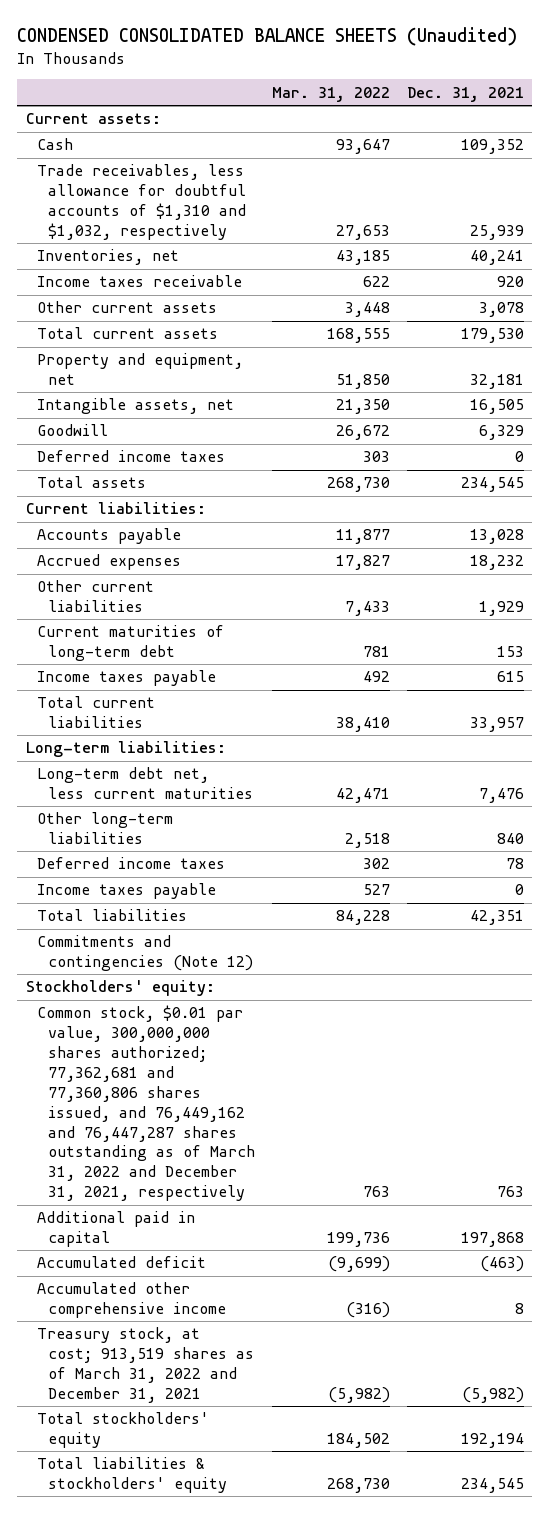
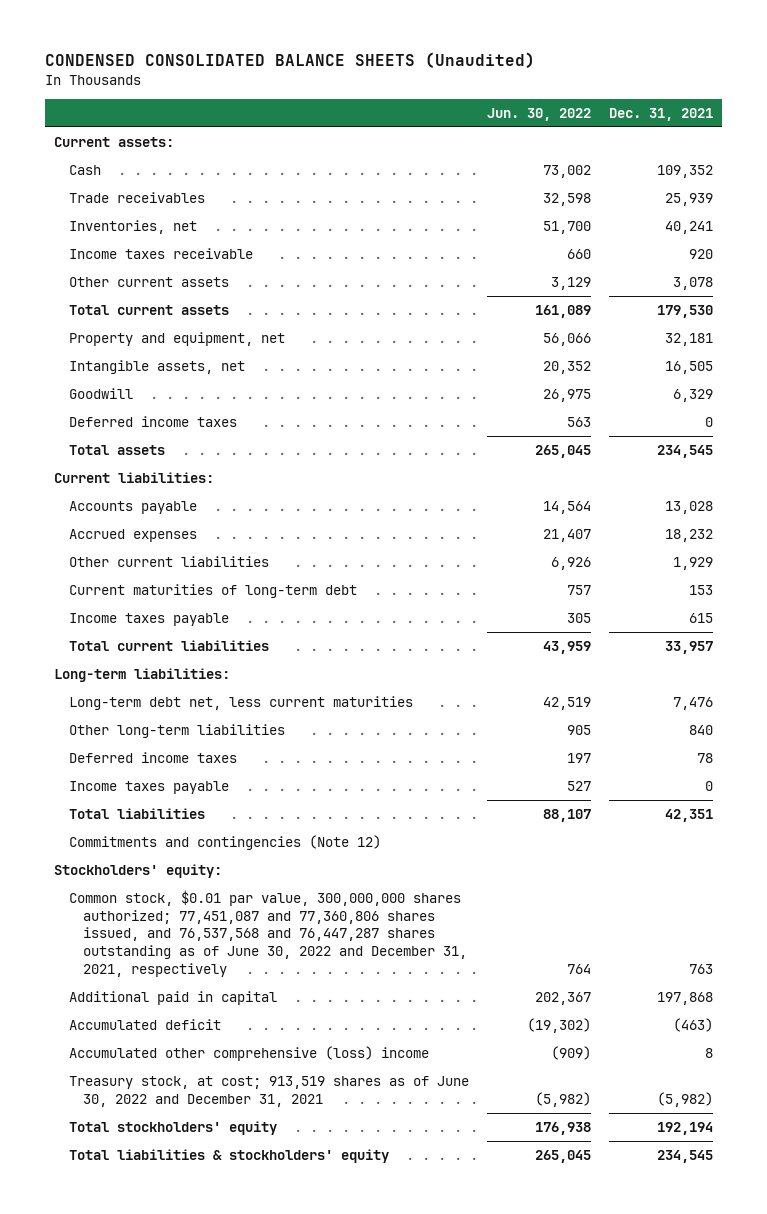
[271,86,390,102] Mar. 31, 2022 -> none
none -> [486,107,591,121] Jun. 30, 2022
[36,164,247,240] Trade receivables, less allowance for doubtful accounts of $1,310 and $1,032, respectively -> [68,192,205,204] Trade receivables
[36,1005,256,1202] Common stock, $0.01 par value, 300,000,000 shares authorized; 77,362,681 and 77,360,806 shares issued, and 76,449,162 and 76,447,287 shares outstanding as of March 31, 2022 and December 31, 2021, respectively -> [68,890,468,977] Common stock, $0.01 par value, 300,000,000 shares authorized; 77,451,087 and 77,360,806 shares issued, and 76,537,568 and 76,447,287 shares outstanding as of June 30, 2022 and December 31, 2021, respectively
[36,1282,227,1319] Accumulated other comprehensive income -> [68,1046,429,1062] Accumulated other comprehensive (loss) income
[36,1327,255,1403] Treasury stock, at cost; 913,519 shares as of March 31, 2022 and December 31, 2021 -> [68,1076,469,1107] Treasury stock, at cost; 913,519 shares as of June 30, 2022 and December 31, 2021

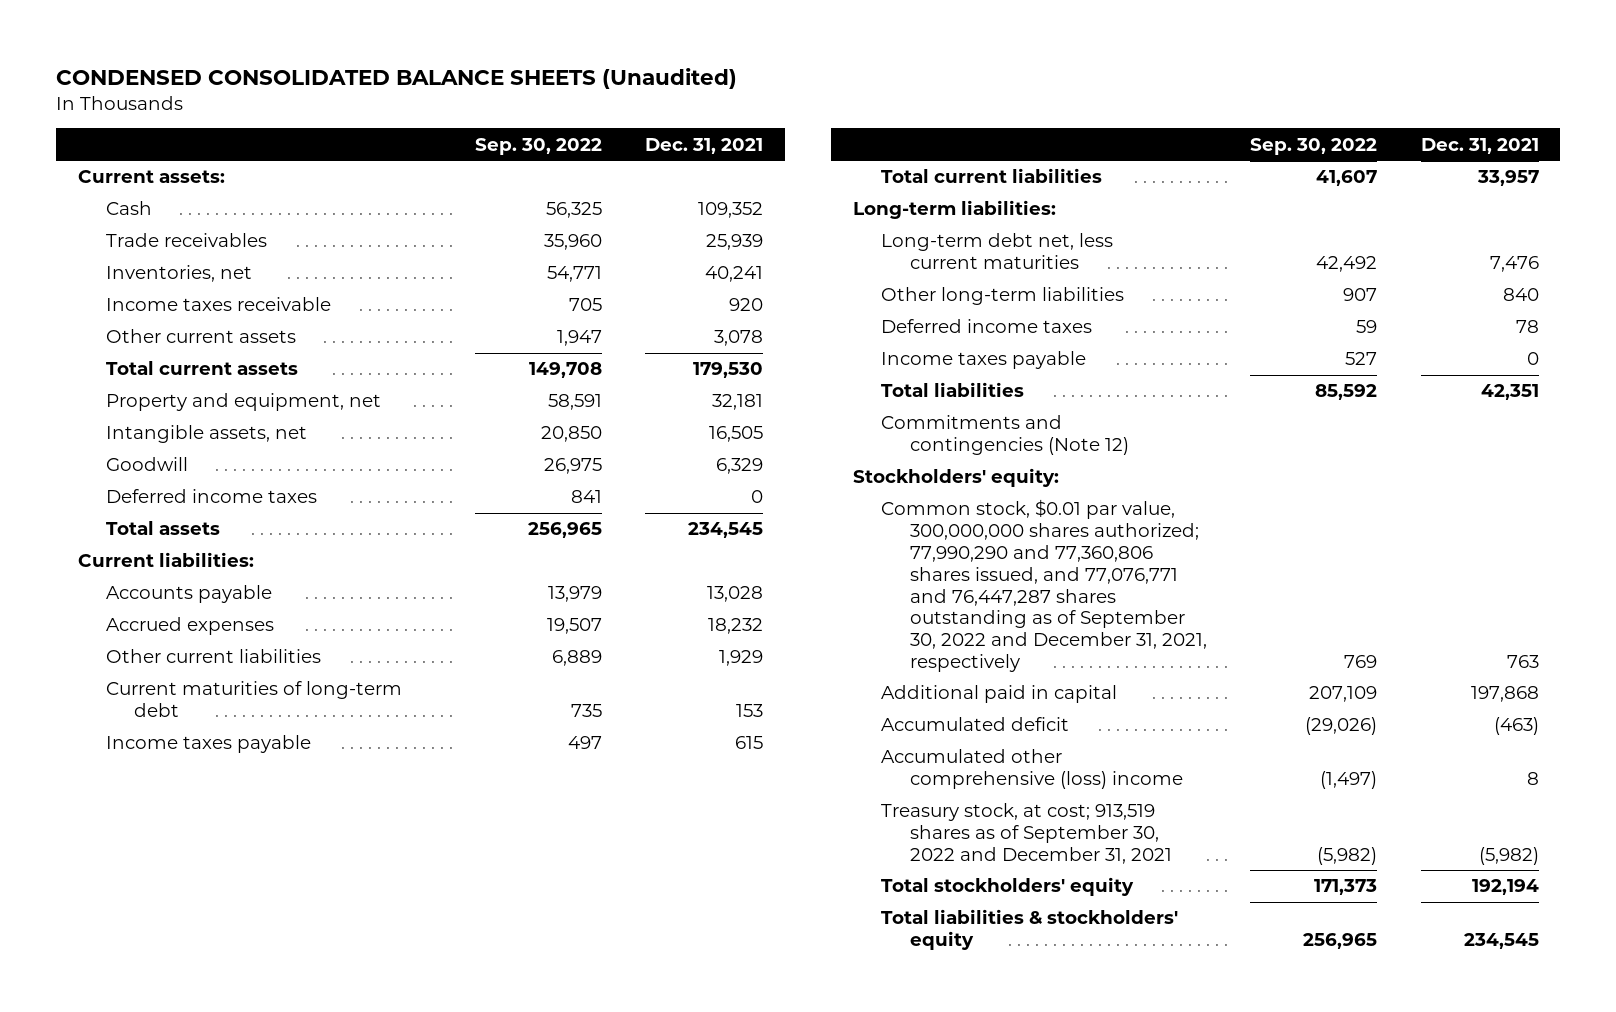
[486,107,591,121] Jun. 30, 2022 -> none
none -> [474,137,602,155] Sep. 30, 2022
[68,890,468,977] Common stock, $0.01 par value, 300,000,000 shares authorized; 77,451,087 and 77,360,806 shares issued, and 76,537,568 and 76,447,287 shares outstanding as of June 30, 2022 and December 31, 2021, respectively -> [881,499,1207,672] Common stock, $0.01 par value, 300,000,000 shares authorized; 77,990,290 and 77,360,806 shares issued, and 77,076,771 and 76,447,287 shares outstanding as of September 30, 2022 and December 31, 2021, respectively
[68,1076,469,1107] Treasury stock, at cost; 913,519 shares as of June 30, 2022 and December 31, 2021 -> [881,803,1172,865] Treasury stock, at cost; 913,519 shares as of September 30, 2022 and December 31, 2021

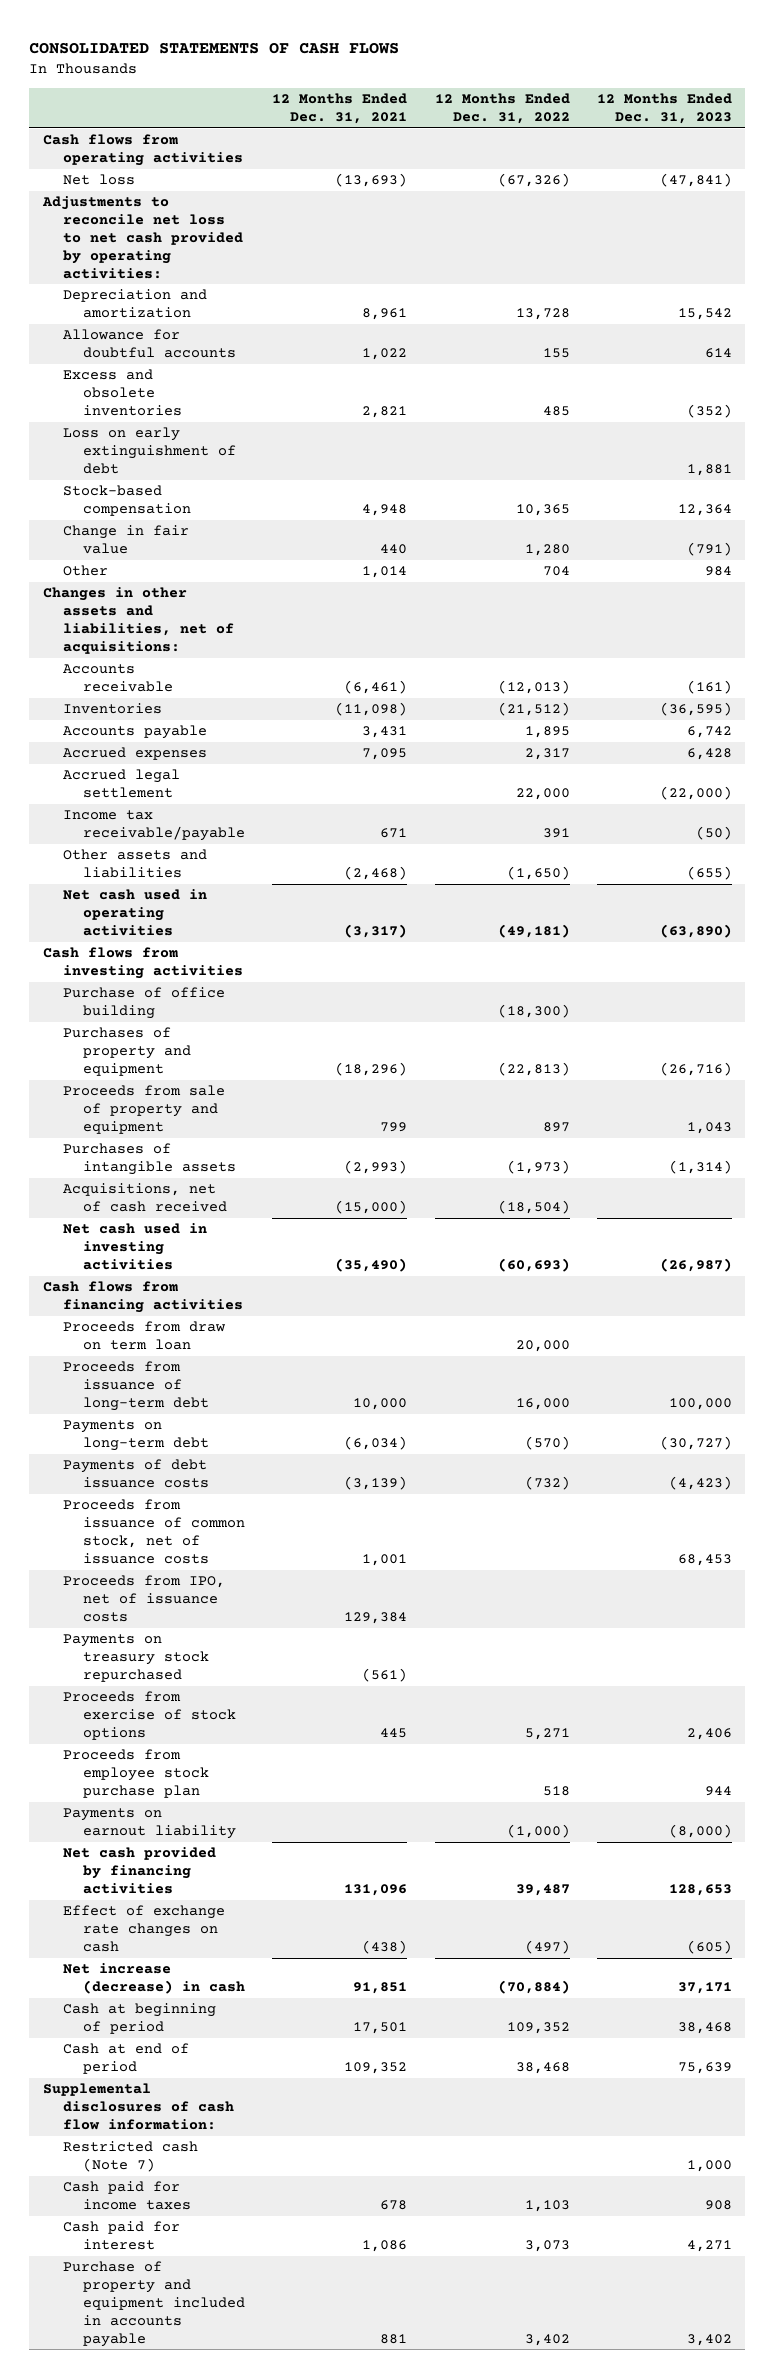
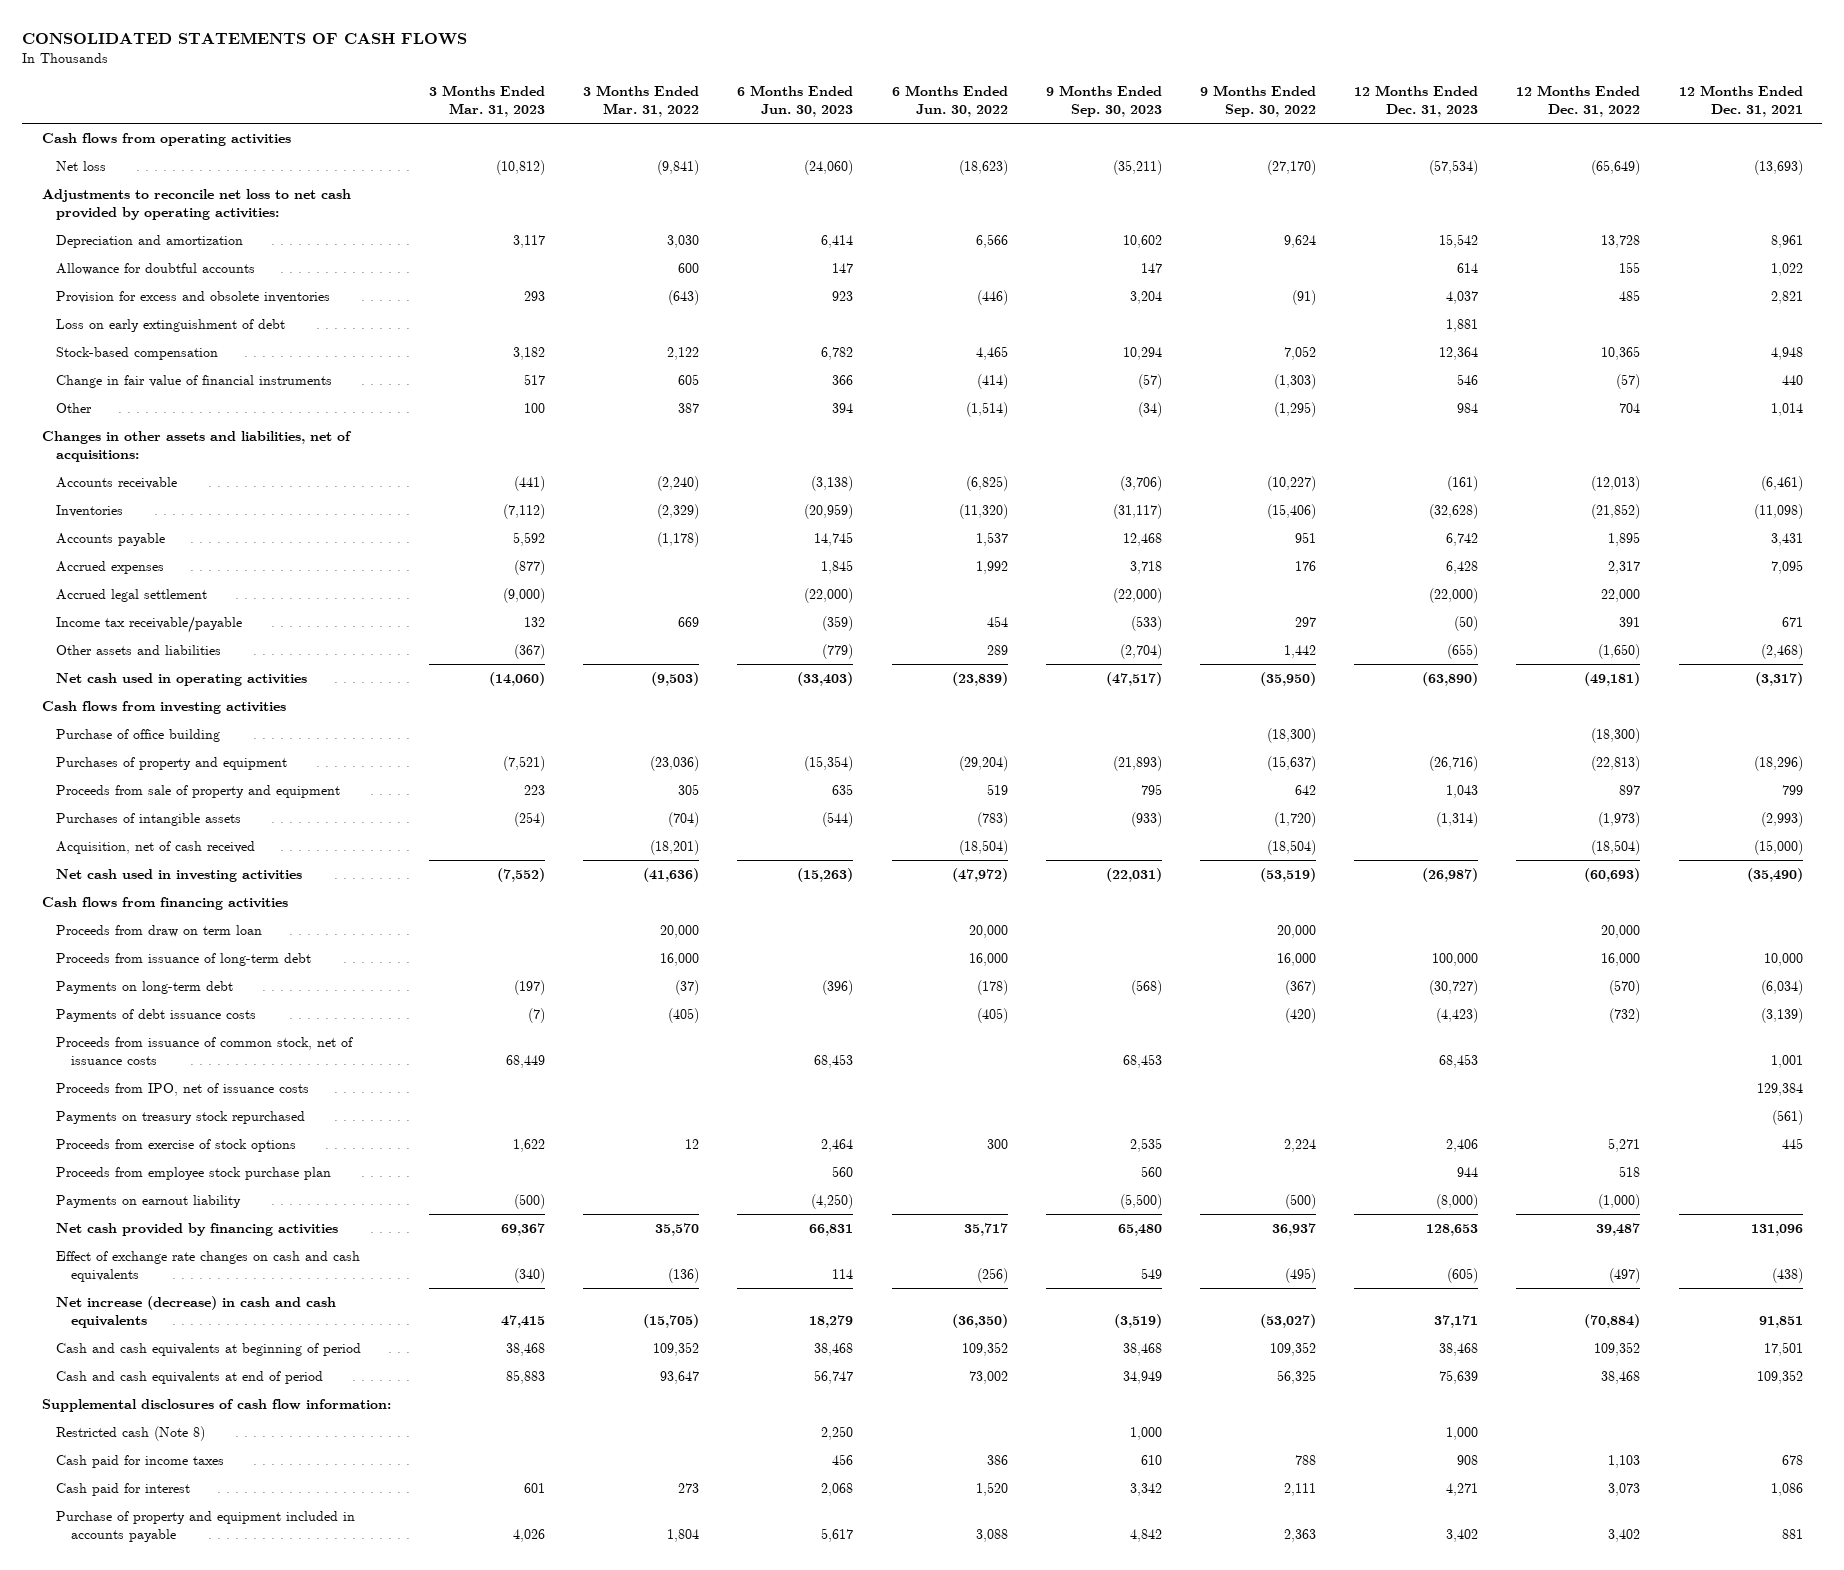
none -> [428,85,545,118] 3 Months Ended Mar. 31, 2023
none -> [583,85,700,118] 3 Months Ended Mar. 31, 2022
none -> [737,85,854,118] 6 Months Ended Jun. 30, 2023
none -> [891,85,1008,118] 6 Months Ended Jun. 30, 2022
none -> [1045,85,1162,118] 9 Months Ended Sep. 30, 2023
none -> [1199,85,1316,118] 9 Months Ended Sep. 30, 2022
[497,173,570,188] (67,326) -> [1591,159,1641,175] (65,649)
[659,173,732,188] (47,841) -> [1429,159,1479,175] (57,534)
[63,369,183,417] Excess and obsolete inventories -> [56,290,331,303] Provision for excess and obsolete inventories
[686,404,732,419] (352) -> [1446,290,1479,304] 4,037
[63,525,190,555] Change in fair value -> [56,374,333,388] Change in fair value of financial instruments
[524,544,570,557] 1,280 -> [1616,373,1641,389] (57)
[686,542,732,557] (791) -> [1457,373,1479,385] 546
[497,702,570,717] (21,512) -> [1591,503,1641,519] (21,852)
[659,702,732,717] (36,595) -> [1429,503,1479,519] (32,628)
[63,1183,228,1213] Acquisitions, net of cash received -> [56,840,256,854] Acquisition, net of cash received
[63,1905,226,1953] Effect of exchange rate changes on cash -> [56,1250,361,1282] Effect of exchange rate changes on cash and cash equivalents
[63,1963,246,1995] Net increase (decrease) in cash -> [56,1295,337,1328] Net increase (decrease) in cash and cash equivalents
[63,2003,217,2035] Cash at beginning of period -> [56,1342,362,1356] Cash and cash equivalents at beginning of period
[63,2043,190,2075] Cash at end of period -> [56,1370,324,1384] Cash and cash equivalents at end of period
[63,2141,199,2173] Restricted cash (Note 7) -> [56,1425,206,1441] Restricted cash (Note 8)

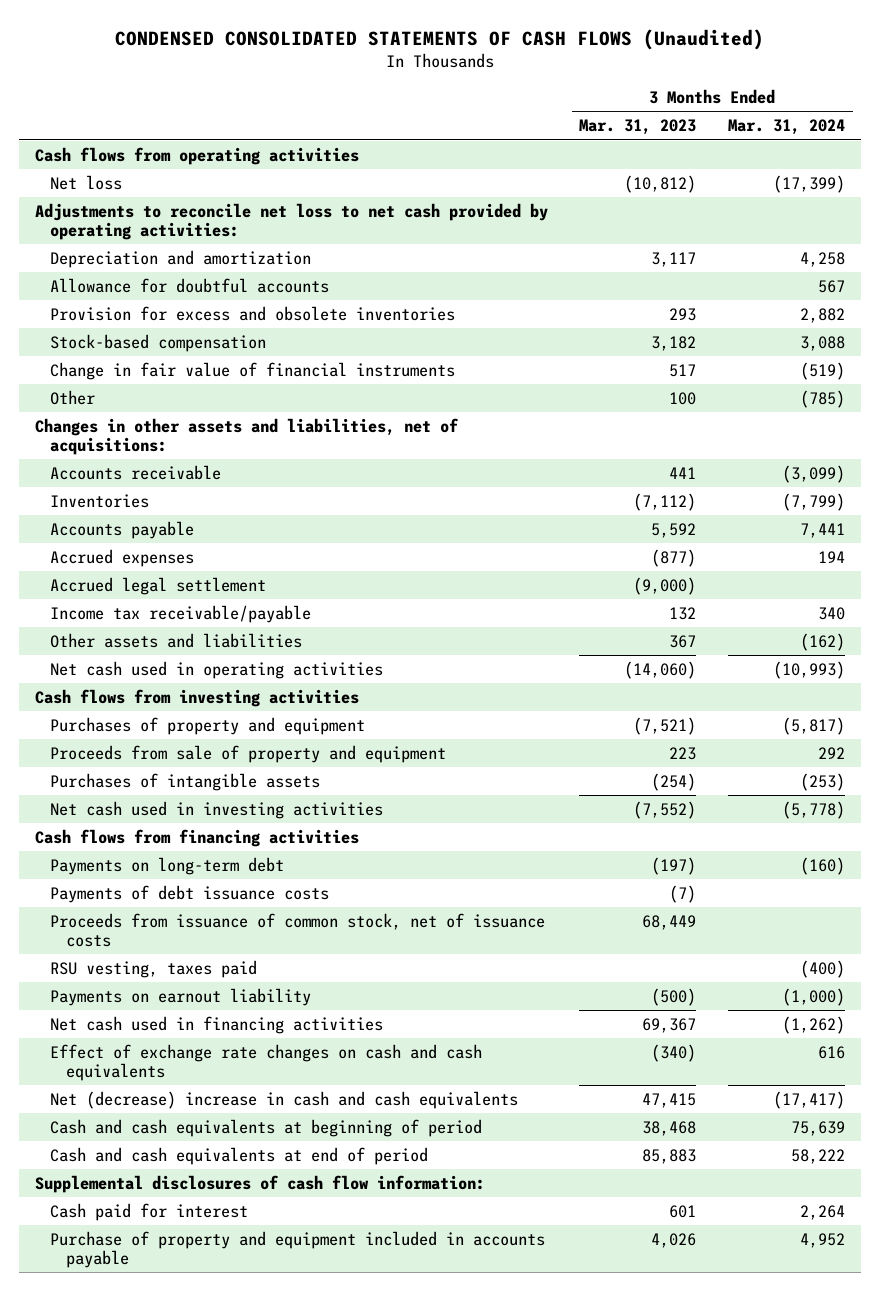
[22,32,468,46] CONSOLIDATED STATEMENTS OF CASH FLOWS -> [114,28,764,50] CONDENSED CONSOLIDATED STATEMENTS OF CASH FLOWS (Unaudited)
[583,85,700,118] 3 Months Ended Mar. 31, 2022 -> none
[737,85,854,118] 6 Months Ended Jun. 30, 2023 -> none
[891,85,1008,118] 6 Months Ended Jun. 30, 2022 -> none
[1045,85,1162,118] 9 Months Ended Sep. 30, 2023 -> none
[1199,85,1316,118] 9 Months Ended Sep. 30, 2022 -> none
[1354,85,1479,118] 12 Months Ended Dec. 31, 2023 -> none
[1516,85,1641,118] 12 Months Ended Dec. 31, 2022 -> none
[1678,85,1803,118] 12 Months Ended Dec. 31, 2021 -> none
none -> [728,119,846,136] Mar. 31, 2024
[56,318,286,332] Loss on early extinguishment of debt -> none
[513,475,545,491] (441) -> [669,466,697,479] 441
[513,643,545,659] (367) -> [669,634,697,648] 367
[56,728,221,742] Purchase of office building -> none
[56,840,256,854] Acquisition, net of cash received -> none
[56,924,263,937] Proceeds from draw on term loan -> none
[56,952,312,966] Proceeds from issuance of long-term debt -> none
[56,1082,310,1096] Proceeds from IPO, net of issuance costs -> none
[56,1110,306,1124] Payments on treasury stock repurchased -> none
[56,1138,297,1152] Proceeds from exercise of stock options -> none
[56,1166,332,1180] Proceeds from employee stock purchase plan -> none
none -> [50,959,258,978] RSU vesting, taxes paid
[56,1222,339,1236] Net cash provided by financing activities -> [50,1015,384,1034] Net cash used in financing activities
[56,1295,337,1328] Net increase (decrease) in cash and cash equivalents -> [50,1090,519,1109] Net (decrease) increase in cash and cash equivalents
[56,1425,206,1441] Restricted cash (Note 8) -> none
[56,1454,225,1468] Cash paid for income taxes -> none

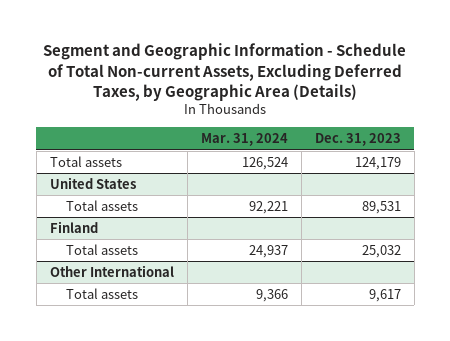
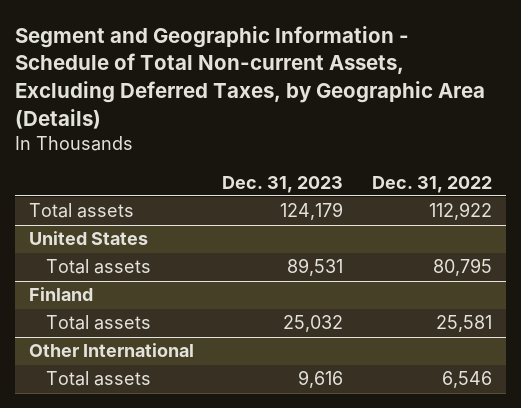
[200,133,288,147] Mar. 31, 2024 -> none
none -> [371,175,492,193] Dec. 31, 2022
[368,288,401,302] 9,617 -> [298,370,344,389] 9,616

